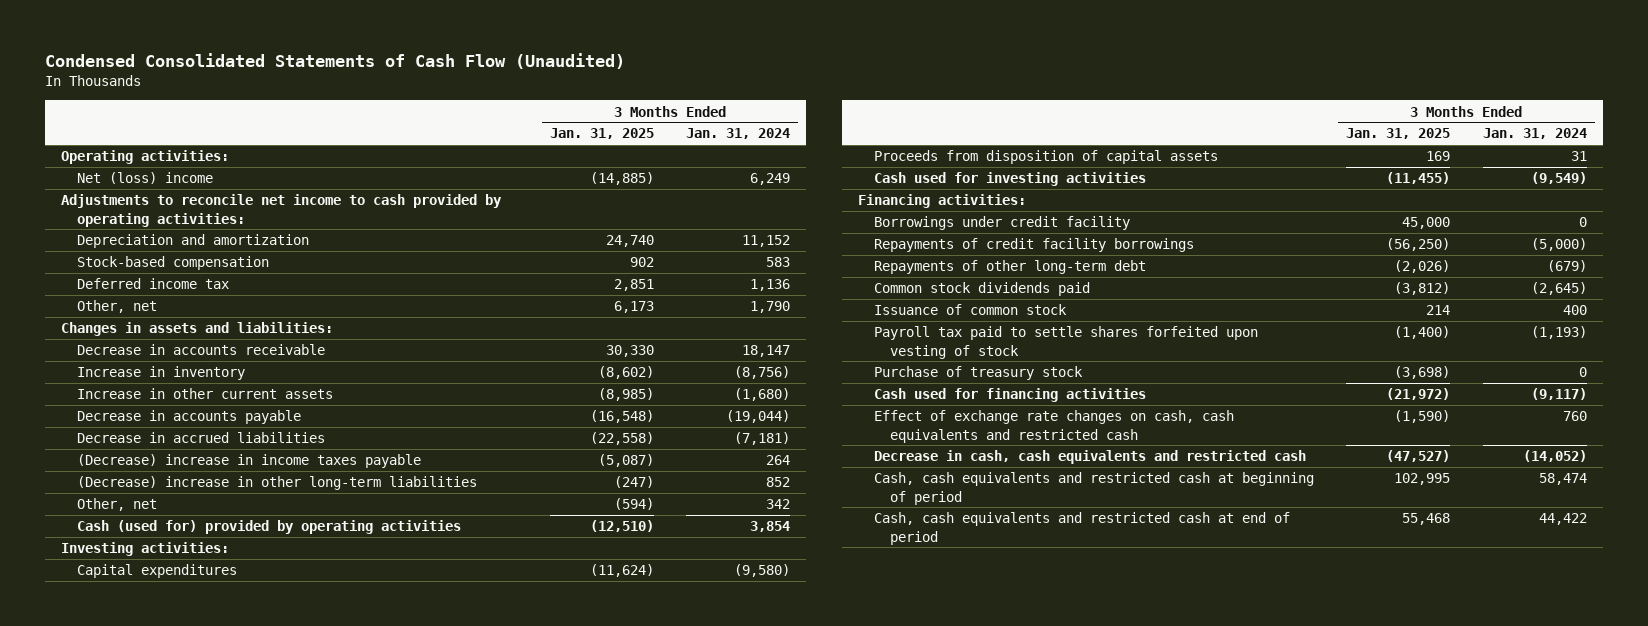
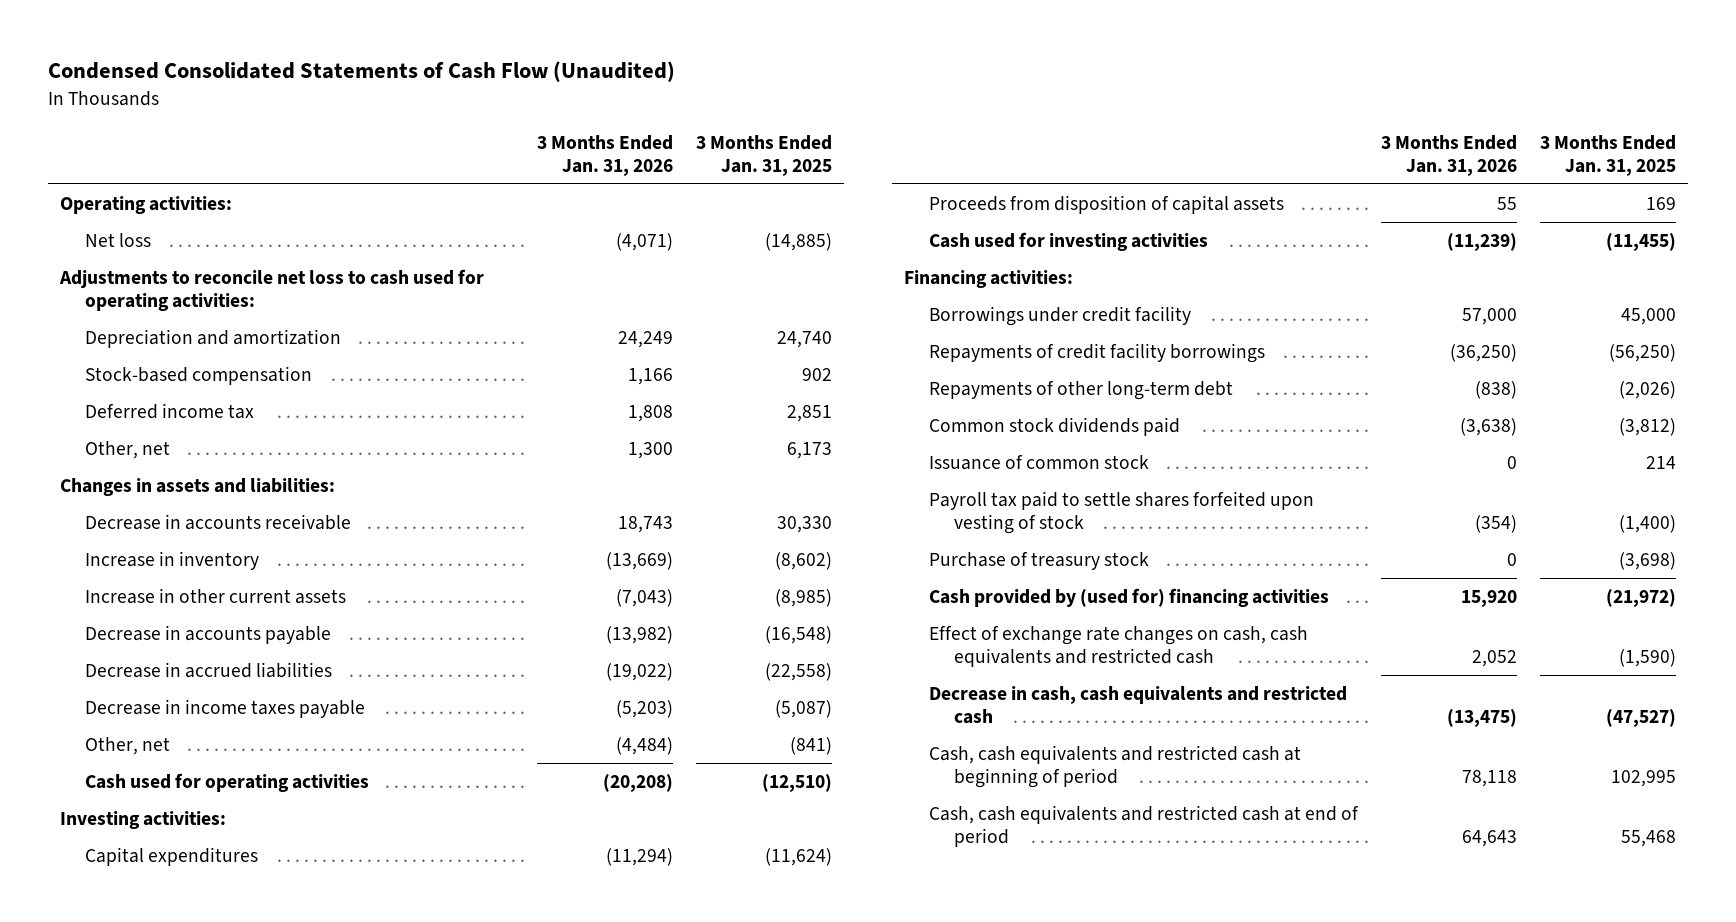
[686,128,791,140] Jan. 31, 2024 -> none
none -> [536,134,673,176] 3 Months Ended Jan. 31, 2026
[77,172,214,185] Net (loss) income -> [84,232,151,247] Net loss
[61,194,503,227] Adjustments to reconcile net income to cash provided by operating activities: -> [58,268,484,311] Adjustments to reconcile net loss to cash used for operating activities:
[77,476,478,491] (Decrease) increase in other long-term liabilities -> none
[77,454,422,469] (Decrease) increase in income taxes payable -> [84,698,365,718] Decrease in income taxes payable
[613,498,654,511] (594) -> [790,736,833,755] (841)
[77,520,462,535] Cash (used for) provided by operating activities -> [84,772,369,792] Cash used for operating activities
[873,388,1146,403] Cash used for financing activities -> [928,587,1329,607] Cash provided by (used for) financing activities

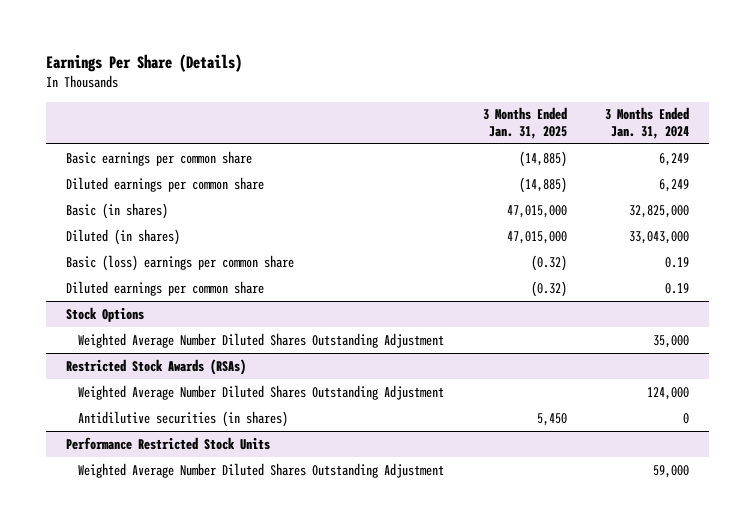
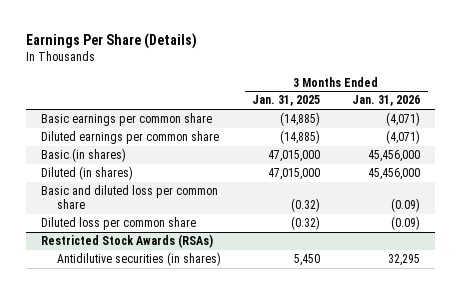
[605,107,690,139] 3 Months Ended Jan. 31, 2024 -> none
none -> [351,95,420,107] Jan. 31, 2026
[65,306,144,322] Stock Options -> none
[78,332,445,348] Weighted Average Number Diluted Shares Outstanding Adjustment -> none
[65,254,294,271] Basic (loss) earnings per common share -> [41,185,219,210] Basic and diluted loss per common share
[65,280,264,296] Diluted earnings per common share -> [41,217,197,231] Diluted loss per common share
[78,384,445,400] Weighted Average Number Diluted Shares Outstanding Adjustment -> none
[65,436,270,450] Performance Restricted Stock Units -> none
[78,462,445,478] Weighted Average Number Diluted Shares Outstanding Adjustment -> none

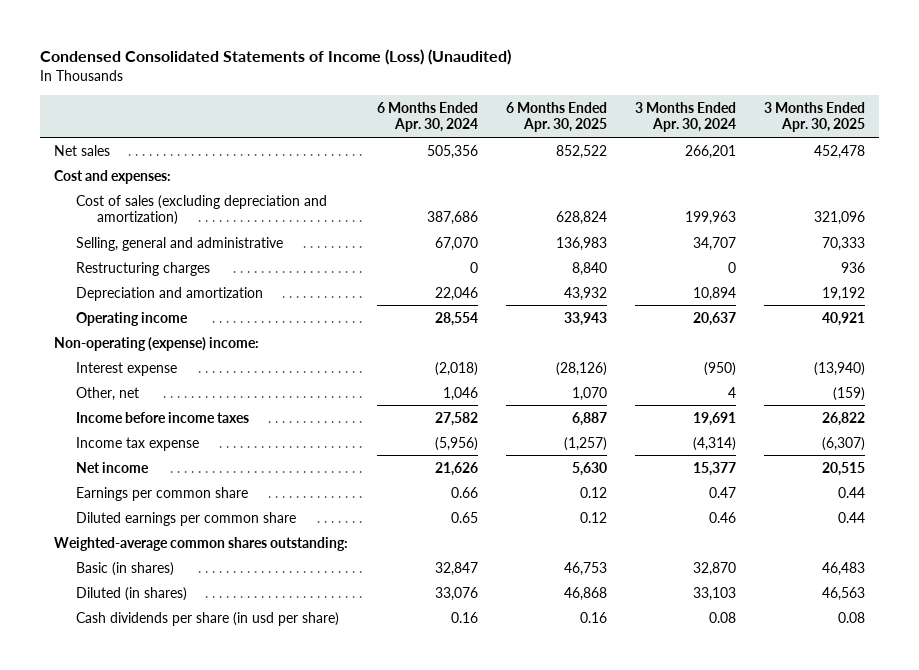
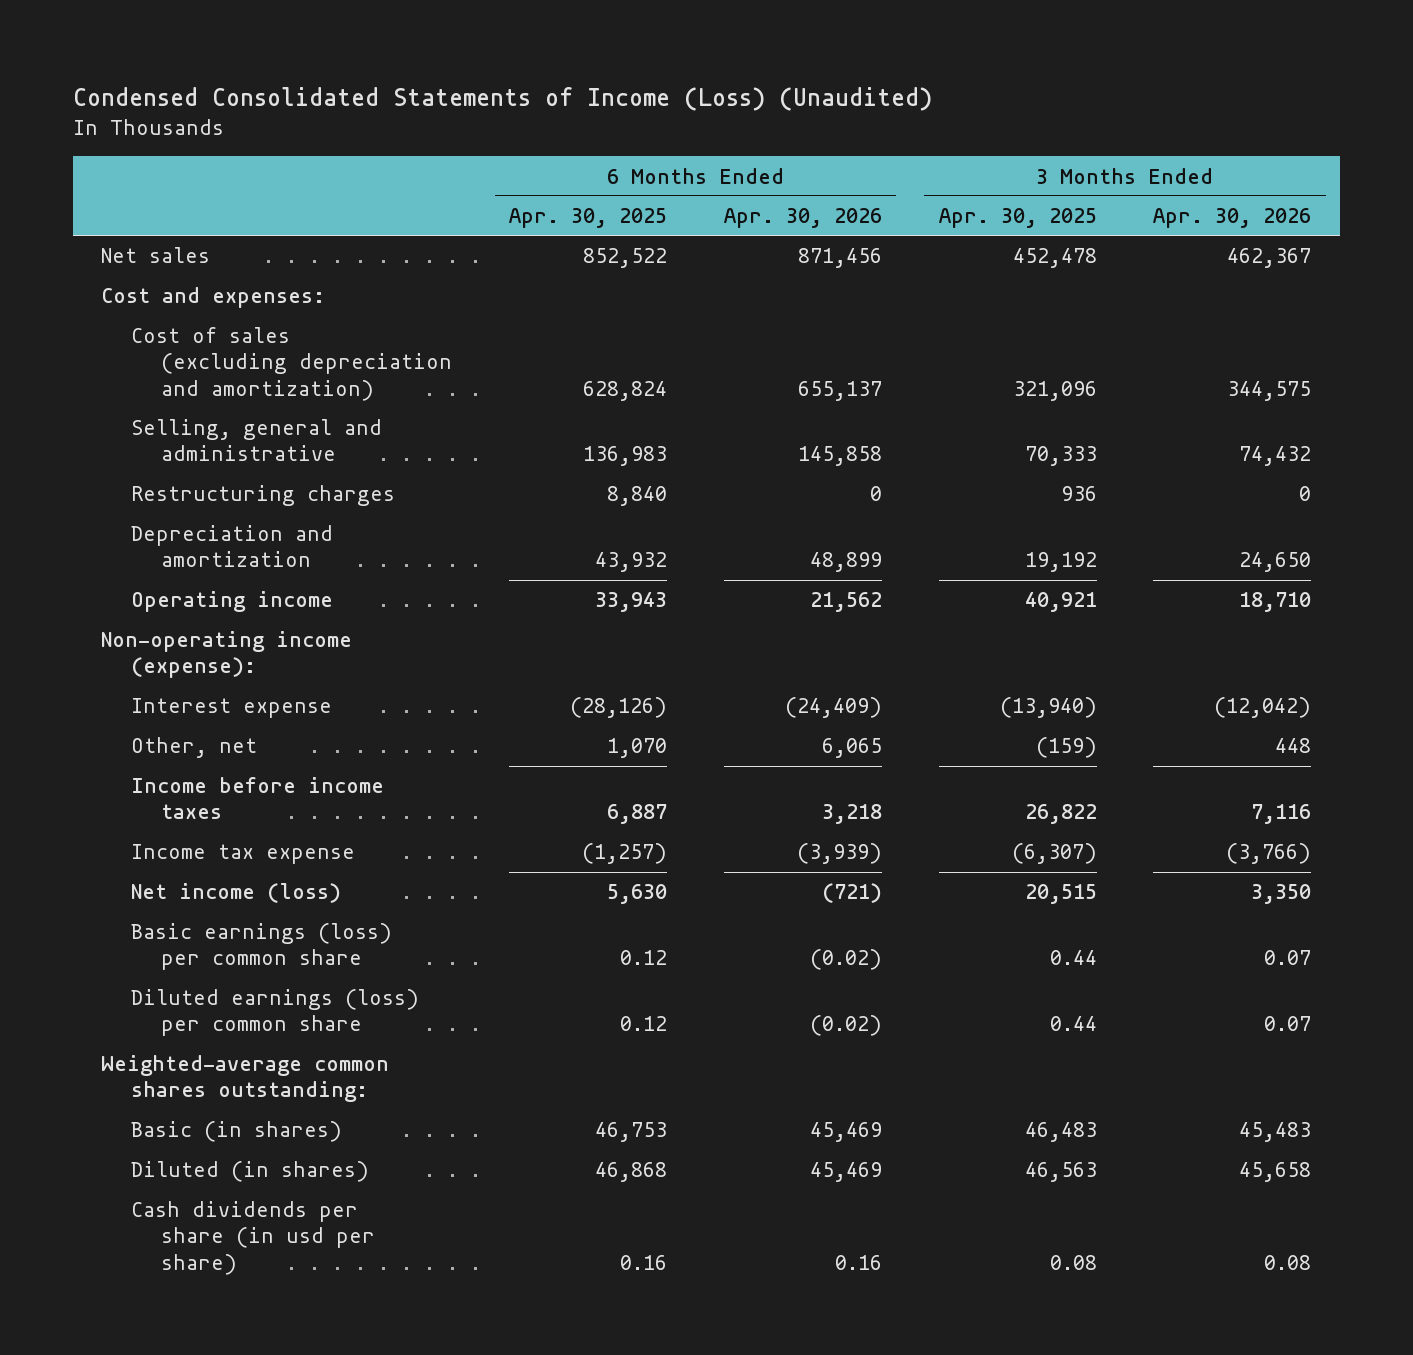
[376,102,478,133] 6 Months Ended Apr. 30, 2024 -> none
[634,102,736,133] 3 Months Ended Apr. 30, 2024 -> none
none -> [723,208,882,229] Apr. 30, 2026
none -> [1153,208,1312,229] Apr. 30, 2026
[54,336,260,351] Non-operating (expense) income: -> [101,631,353,679] Non-operating income (expense):
[75,461,149,473] Net income -> [131,883,342,904] Net income (loss)
[75,486,248,501] Earnings per common share -> [131,923,393,971] Basic earnings (loss) per common share
[75,511,296,526] Diluted earnings per common share -> [131,989,420,1037] Diluted earnings (loss) per common share

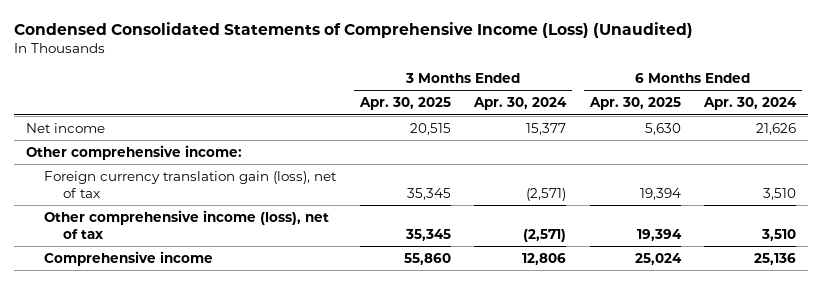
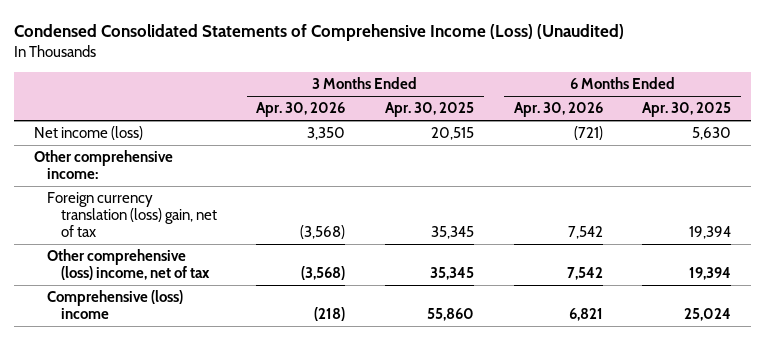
[473,97,568,111] Apr. 30, 2024 -> none
[703,97,798,111] Apr. 30, 2024 -> none
none -> [256,102,346,118] Apr. 30, 2026
none -> [513,102,603,118] Apr. 30, 2026
[25,122,105,133] Net income -> [33,126,143,141] Net income (loss)
[44,170,338,198] Foreign currency translation gain (loss), net of tax -> [47,192,217,238] Foreign currency translation (loss) gain, net of tax
[44,209,330,239] Other comprehensive income (loss), net of tax -> [47,249,210,281] Other comprehensive (loss) income, net of tax
[44,250,214,266] Comprehensive income -> [47,290,184,320] Comprehensive (loss) income

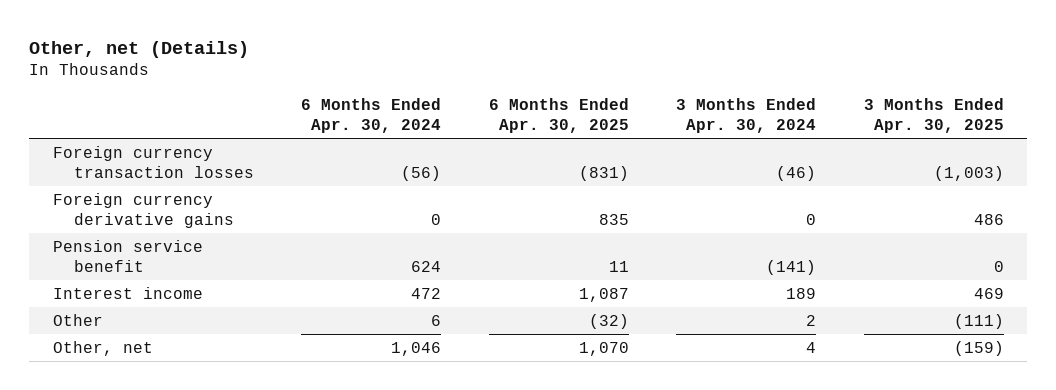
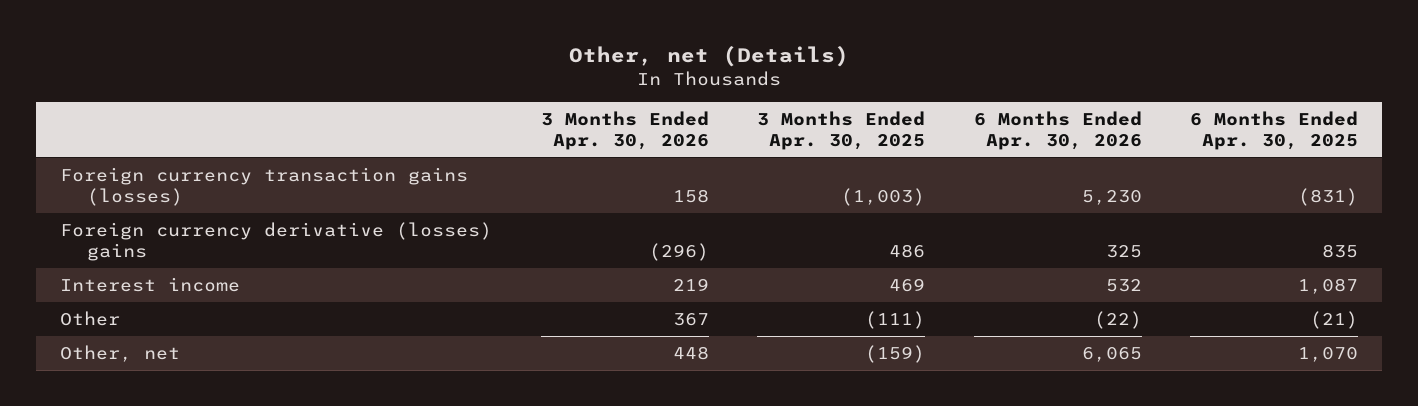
[301,97,442,133] 6 Months Ended Apr. 30, 2024 -> none
[676,97,817,133] 3 Months Ended Apr. 30, 2024 -> none
none -> [540,110,709,150] 3 Months Ended Apr. 30, 2026
none -> [973,110,1142,150] 6 Months Ended Apr. 30, 2026
[52,239,203,272] Pension service benefit -> none
[52,145,255,178] Foreign currency transaction losses -> [60,166,469,206] Foreign currency transaction gains (losses)
[52,192,235,228] Foreign currency derivative gains -> [60,221,493,261] Foreign currency derivative (losses) gains
[588,313,629,329] (32) -> [1310,310,1359,329] (21)

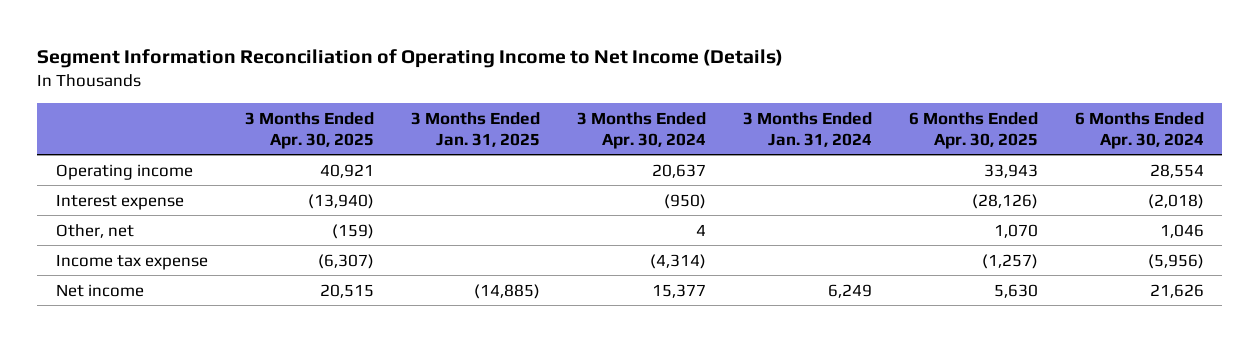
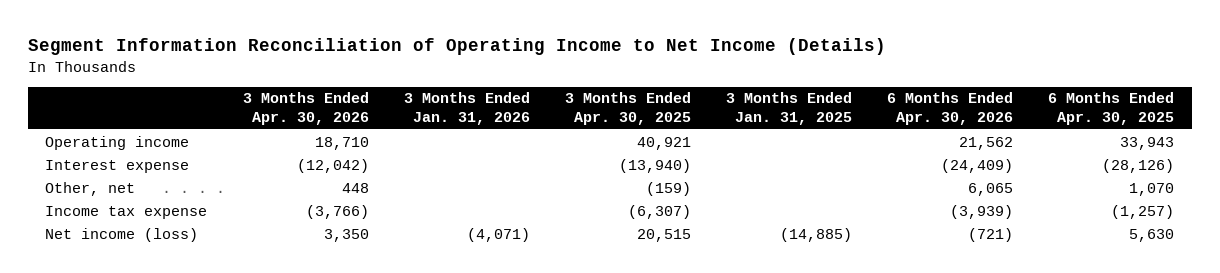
[576,111,706,149] 3 Months Ended Apr. 30, 2024 -> none
[742,111,872,147] 3 Months Ended Jan. 31, 2024 -> none
[1074,111,1204,149] 6 Months Ended Apr. 30, 2024 -> none
none -> [242,92,369,126] 3 Months Ended Apr. 30, 2026
none -> [403,92,530,126] 3 Months Ended Jan. 31, 2026
none -> [887,92,1014,126] 6 Months Ended Apr. 30, 2026
[55,283,144,297] Net income -> [45,227,199,242] Net income (loss)

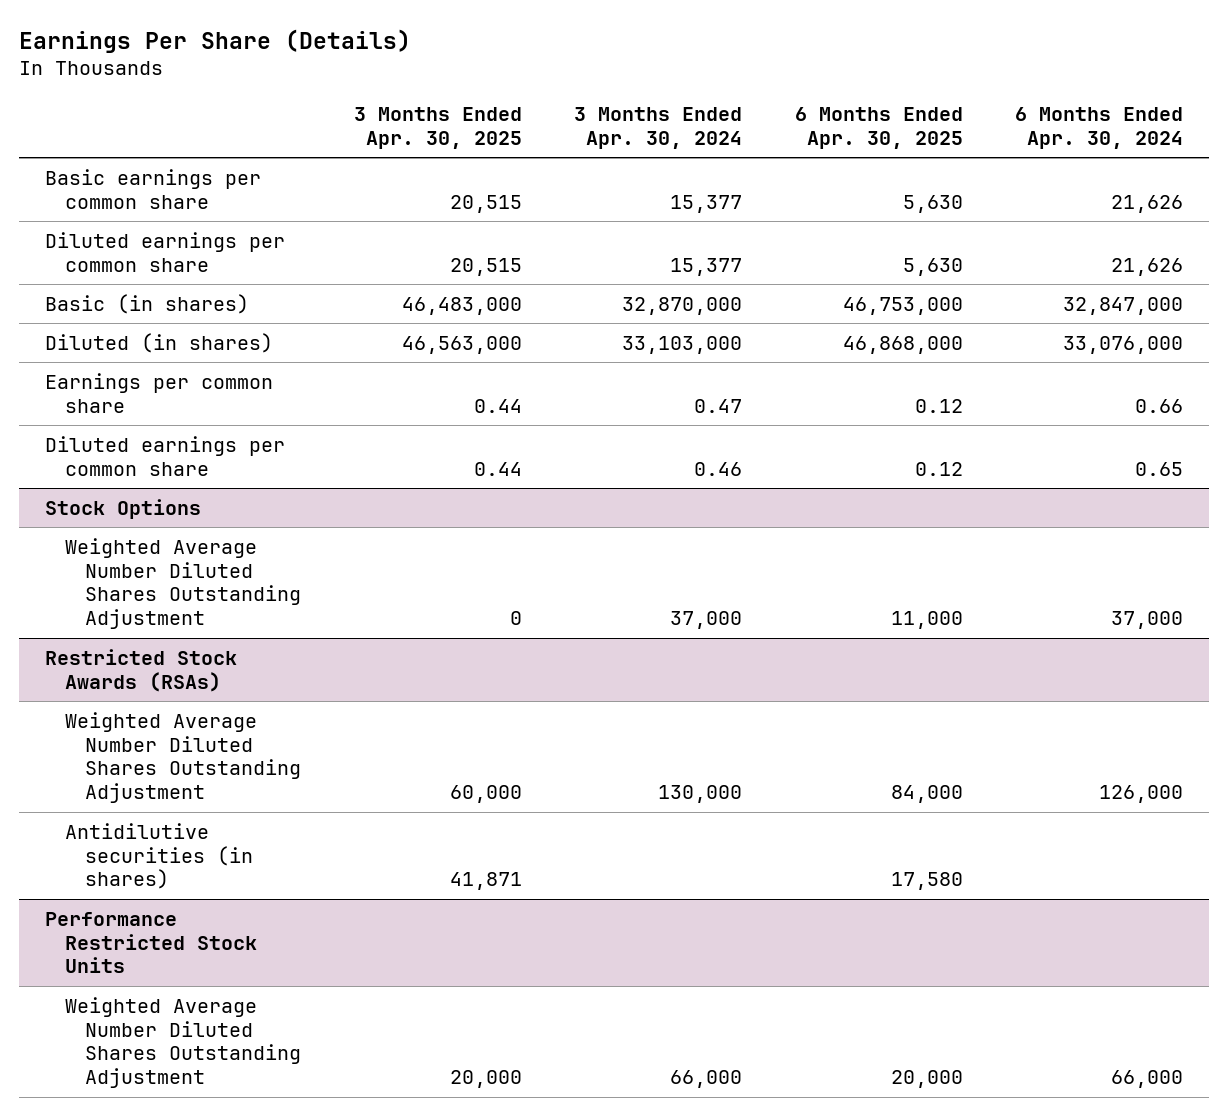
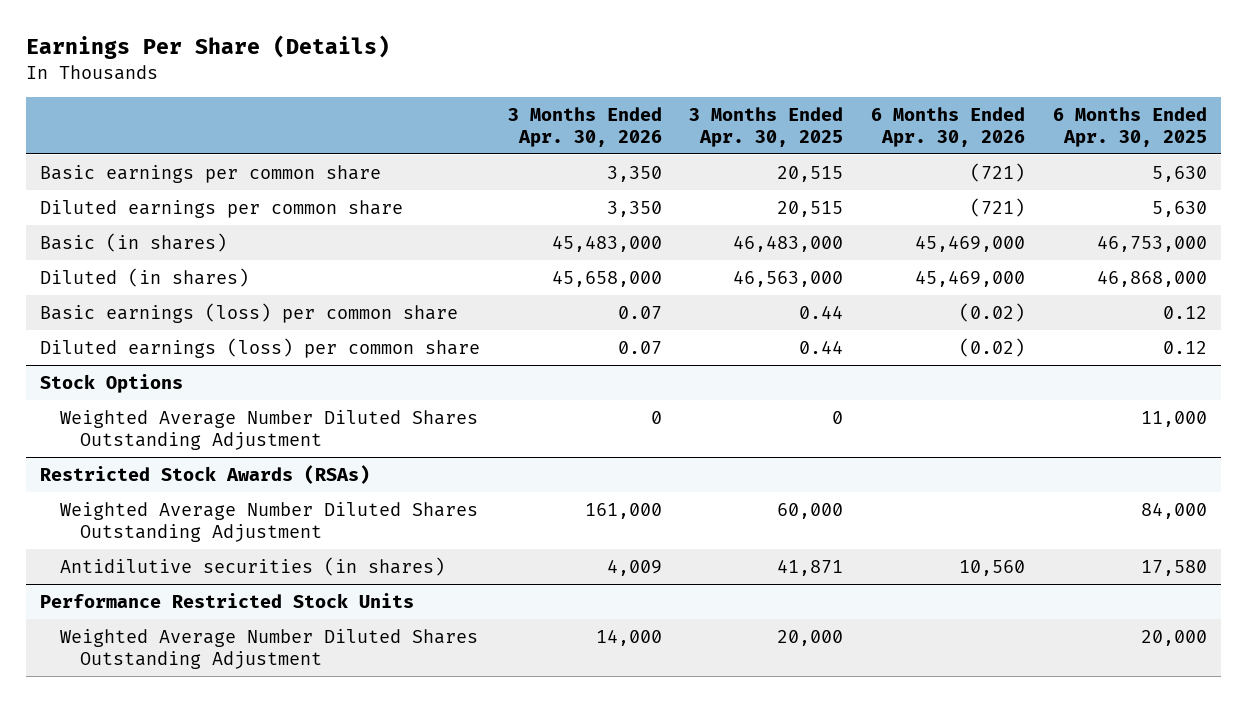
[574,106,743,149] 3 Months Ended Apr. 30, 2024 -> none
[1015,106,1184,149] 6 Months Ended Apr. 30, 2024 -> none
none -> [507,106,662,147] 3 Months Ended Apr. 30, 2026
none -> [871,106,1026,147] 6 Months Ended Apr. 30, 2026
[45,372,274,413] Earnings per common share -> [39,302,458,323] Basic earnings (loss) per common share
[45,435,286,476] Diluted earnings per common share -> [39,337,480,358] Diluted earnings (loss) per common share

